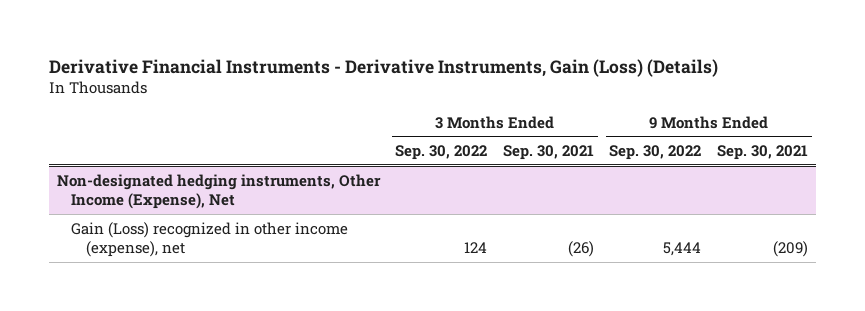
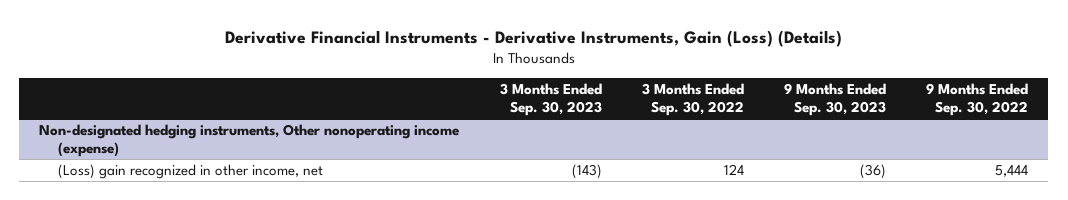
[502,145,594,161] Sep. 30, 2021 -> none
[716,145,808,161] Sep. 30, 2021 -> none
none -> [499,83,602,117] 3 Months Ended Sep. 30, 2023
none -> [784,83,887,117] 9 Months Ended Sep. 30, 2023
[56,173,381,210] Non-designated hedging instruments, Other Income (Expense), Net -> [39,123,460,157] Non-designated hedging instruments, Other nonoperating income (expense)
[71,221,349,258] Gain (Loss) recognized in other income (expense), net -> [57,163,323,179] (Loss) gain recognized in other income, net

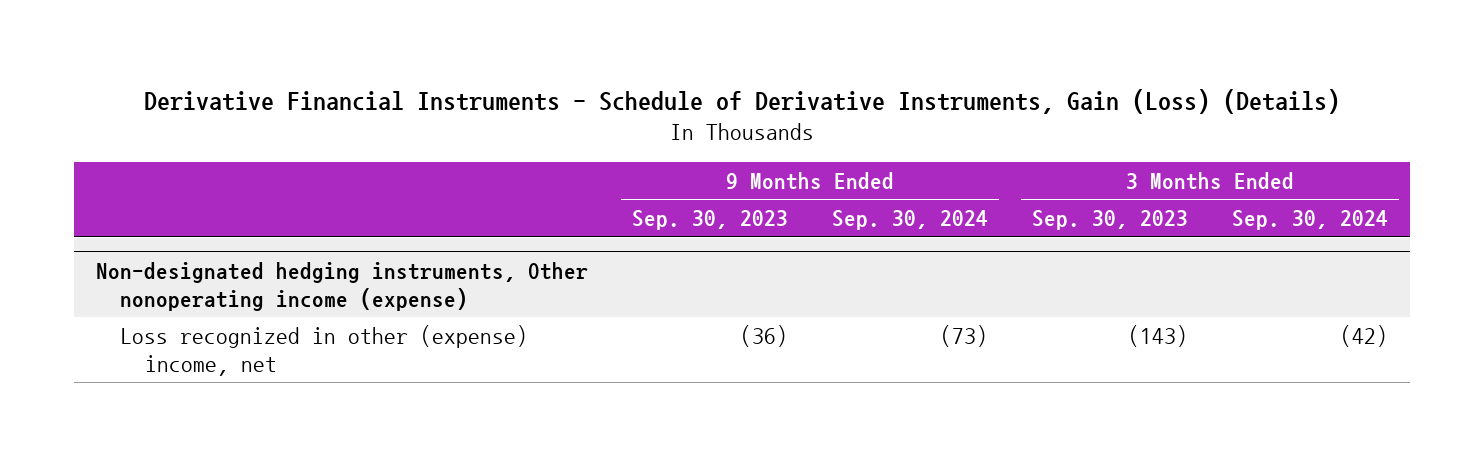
[224,29,842,47] Derivative Financial Instruments - Derivative Instruments, Gain (Loss) (Details) -> [143,88,1340,114] Derivative Financial Instruments - Schedule of Derivative Instruments, Gain (Loss) (Details)
[641,83,744,117] 3 Months Ended Sep. 30, 2022 -> none
[926,83,1029,117] 9 Months Ended Sep. 30, 2022 -> none
none -> [831,210,988,231] Sep. 30, 2024
none -> [1231,210,1388,231] Sep. 30, 2024
[57,163,323,179] (Loss) gain recognized in other income, net -> [120,324,529,376] Loss recognized in other (expense) income, net

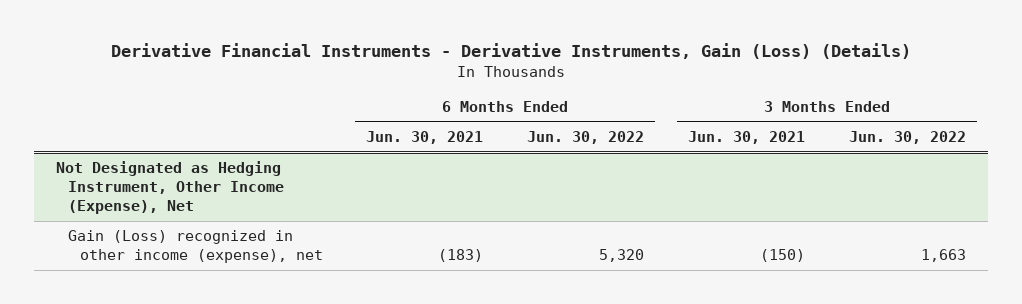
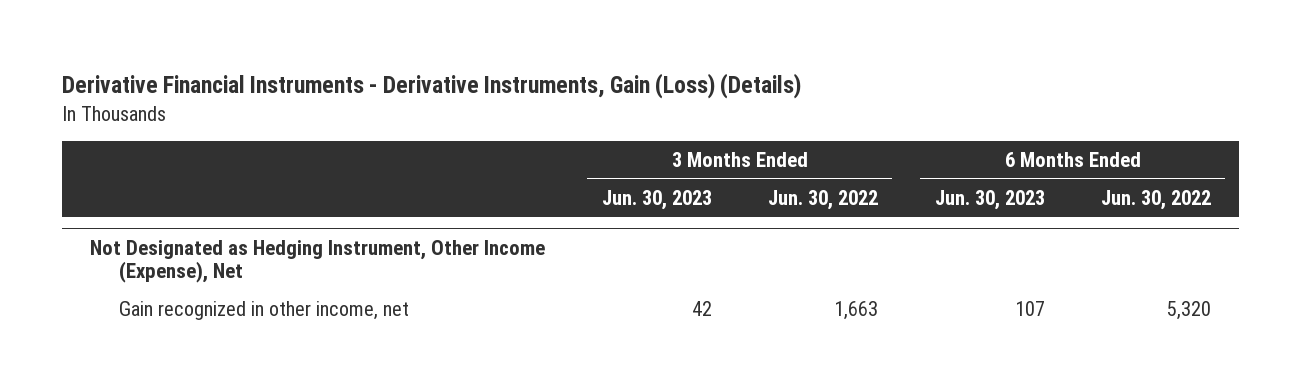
[366,131,484,145] Jun. 30, 2021 -> none
[688,131,806,145] Jun. 30, 2021 -> none
none -> [601,189,712,210] Jun. 30, 2023
none -> [934,189,1045,210] Jun. 30, 2023
[67,230,323,264] Gain (Loss) recognized in other income (expense), net -> [118,300,409,320] Gain recognized in other income, net

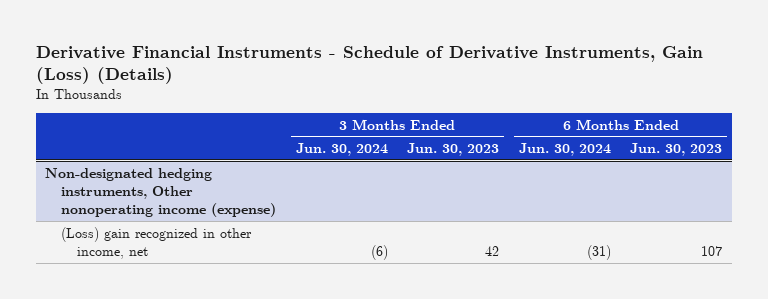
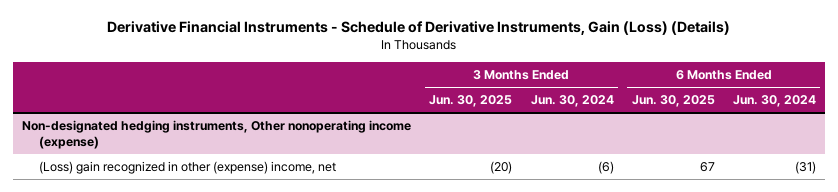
[407,143,500,157] Jun. 30, 2023 -> none
[630,143,723,157] Jun. 30, 2023 -> none
none -> [429,95,513,108] Jun. 30, 2025
none -> [631,95,715,108] Jun. 30, 2025
[60,226,252,259] (Loss) gain recognized in other income, net -> [39,161,337,175] (Loss) gain recognized in other (expense) income, net

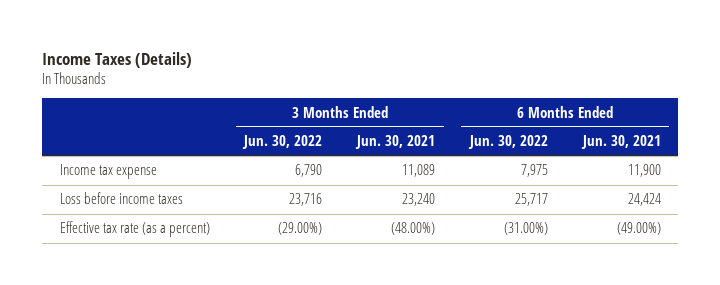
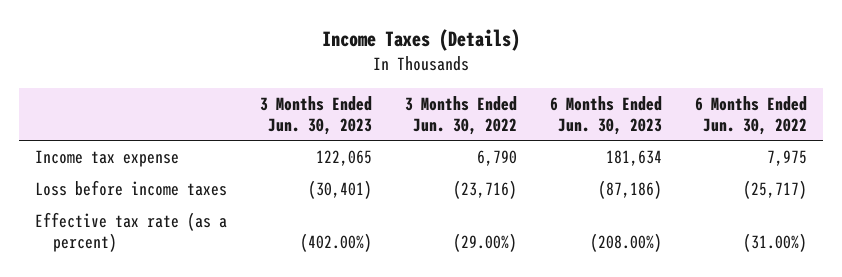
[355,135,436,150] Jun. 30, 2021 -> none
[580,135,661,150] Jun. 30, 2021 -> none
none -> [259,95,372,135] 3 Months Ended Jun. 30, 2023
none -> [549,95,662,135] 6 Months Ended Jun. 30, 2023
[289,193,323,207] 23,716 -> [452,180,517,200] (23,716)
[514,193,548,207] 25,717 -> [742,180,807,200] (25,717)

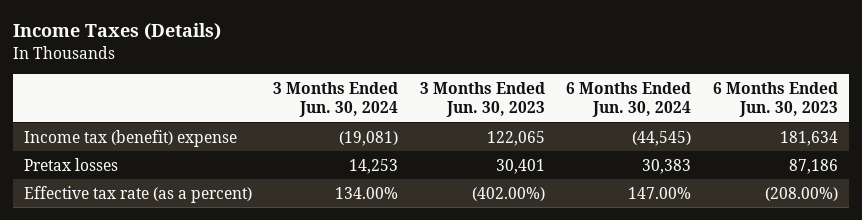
[404,95,517,135] 3 Months Ended Jun. 30, 2022 -> none
[694,95,807,135] 6 Months Ended Jun. 30, 2022 -> none
none -> [273,81,399,118] 3 Months Ended Jun. 30, 2024
none -> [566,81,692,118] 6 Months Ended Jun. 30, 2024
[35,150,180,168] Income tax expense -> [23,129,237,147] Income tax (benefit) expense
[35,180,228,197] Loss before income taxes -> [23,157,118,171] Pretax losses
[307,180,372,200] (30,401) -> [495,158,545,174] 30,401
[597,180,662,200] (87,186) -> [789,158,839,174] 87,186

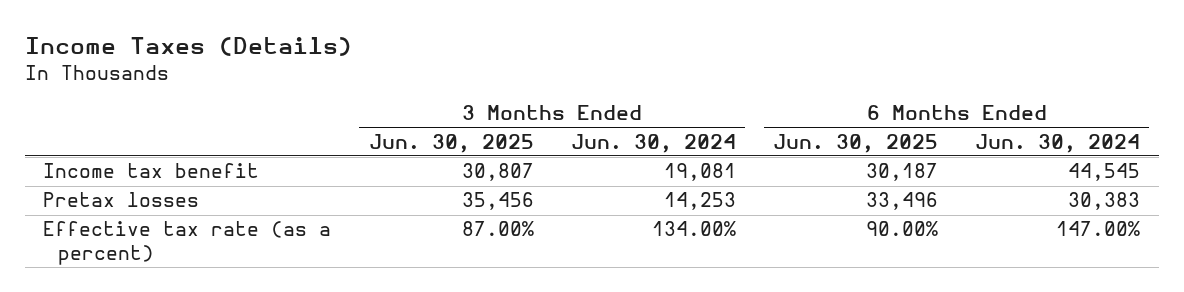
[419,81,545,118] 3 Months Ended Jun. 30, 2023 -> none
[713,81,839,118] 6 Months Ended Jun. 30, 2023 -> none
none -> [368,133,534,153] Jun. 30, 2025
none -> [772,133,938,153] Jun. 30, 2025
[23,129,237,147] Income tax (benefit) expense -> [43,163,260,179] Income tax benefit
[339,130,399,146] (19,081) -> [663,163,736,182] 19,081
[632,130,692,146] (44,545) -> [1068,163,1141,182] 44,545

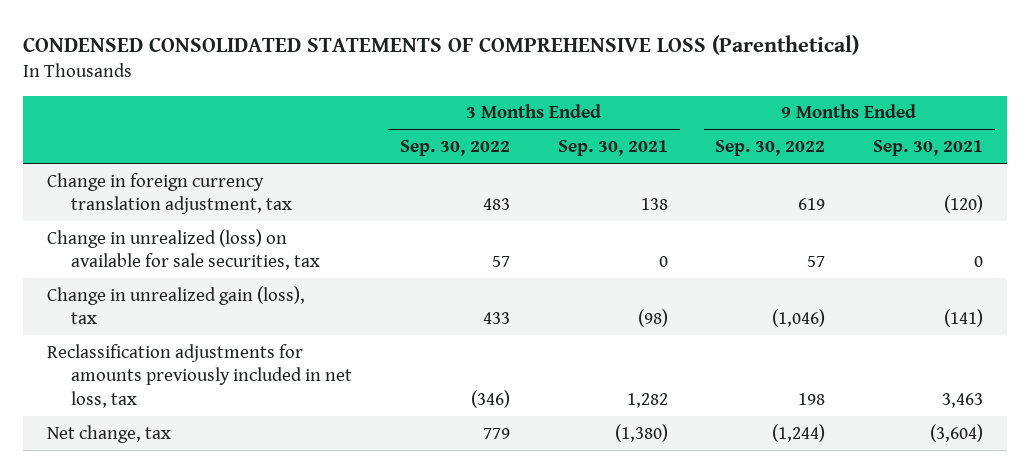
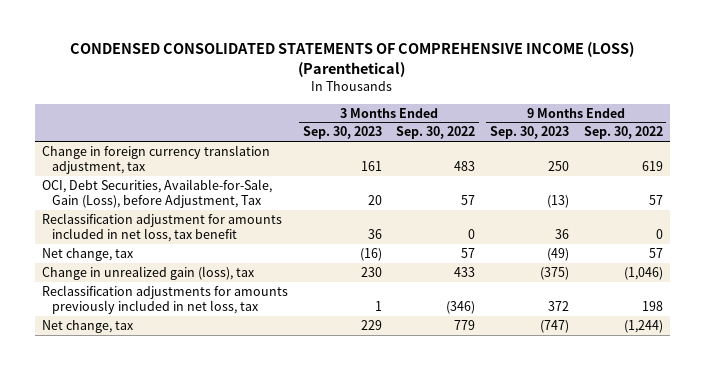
[22,34,859,55] CONDENSED CONSOLIDATED STATEMENTS OF COMPREHENSIVE LOSS (Parenthetical) -> [70,42,635,78] CONDENSED CONSOLIDATED STATEMENTS OF COMPREHENSIVE INCOME (LOSS) (Parenthetical)
[557,140,668,157] Sep. 30, 2021 -> none
[873,140,984,157] Sep. 30, 2021 -> none
none -> [302,126,382,140] Sep. 30, 2023
none -> [489,126,569,140] Sep. 30, 2023
[46,228,321,271] Change in unrealized (loss) on available for sale securities, tax -> [42,178,273,208] OCI, Debt Securities, Available-for-Sale, Gain (Loss), before Adjustment, Tax
none -> [42,212,283,242] Reclassification adjustment for amounts included in net loss, tax benefit
none -> [42,247,135,261] Net change, tax

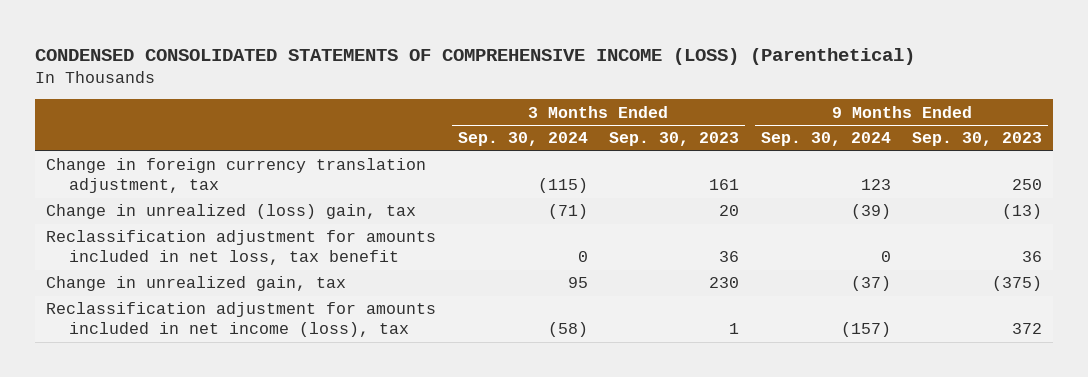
[396,126,476,140] Sep. 30, 2022 -> none
[583,126,663,140] Sep. 30, 2022 -> none
none -> [457,132,588,147] Sep. 30, 2024
none -> [760,132,891,147] Sep. 30, 2024
[42,178,273,208] OCI, Debt Securities, Available-for-Sale, Gain (Loss), before Adjustment, Tax -> [45,204,416,220] Change in unrealized (loss) gain, tax
[42,247,135,261] Net change, tax -> none
[42,319,135,333] Net change, tax -> none
[42,265,256,280] Change in unrealized gain (loss), tax -> [45,276,346,292] Change in unrealized gain, tax
[42,284,289,314] Reclassification adjustments for amounts previously included in net loss, tax -> [45,302,436,338] Reclassification adjustment for amounts included in net income (loss), tax

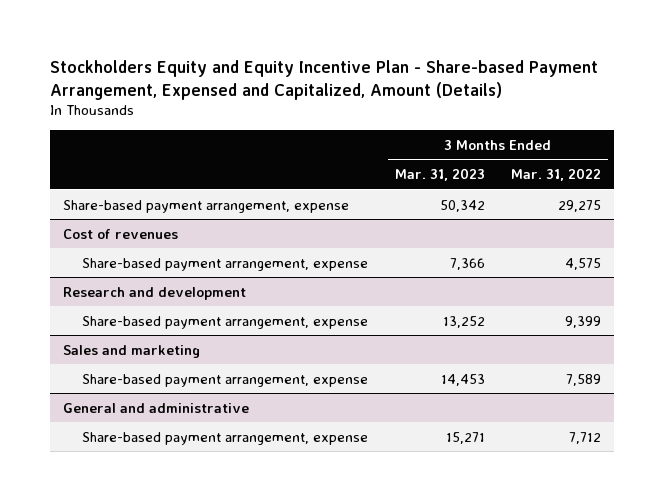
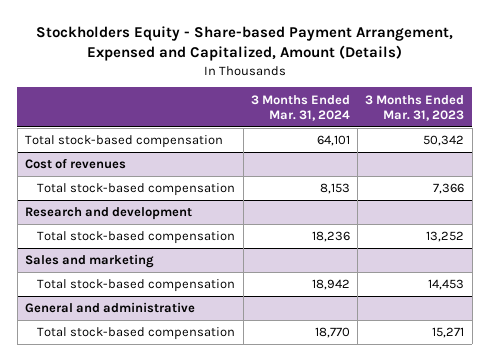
[50,59,599,100] Stockholders Equity and Equity Incentive Plan - Share-based Payment Arrangement, Expensed and Capitalized, Amount (Details) -> [35,26,453,62] Stockholders Equity - Share-based Payment Arrangement, Expensed and Capitalized, Amount (Details)
[510,168,601,182] Mar. 31, 2022 -> none
none -> [250,94,350,121] 3 Months Ended Mar. 31, 2024
[63,199,350,213] Share-based payment arrangement, expense -> [24,135,223,149] Total stock-based compensation
[82,257,369,271] Share-based payment arrangement, expense -> [37,183,236,197] Total stock-based compensation
[82,315,369,329] Share-based payment arrangement, expense -> [37,231,236,245] Total stock-based compensation
[82,373,369,387] Share-based payment arrangement, expense -> [37,279,236,293] Total stock-based compensation
[82,431,369,445] Share-based payment arrangement, expense -> [37,327,236,341] Total stock-based compensation

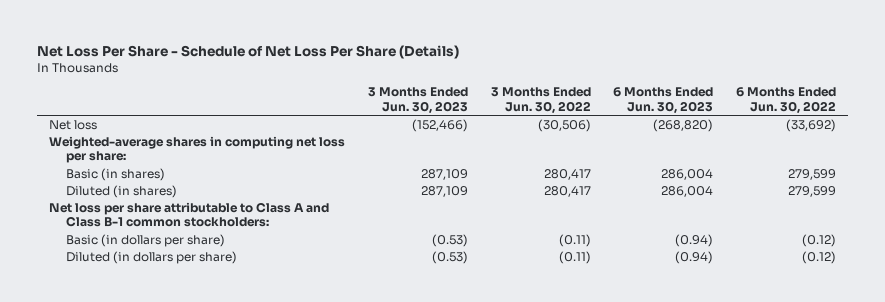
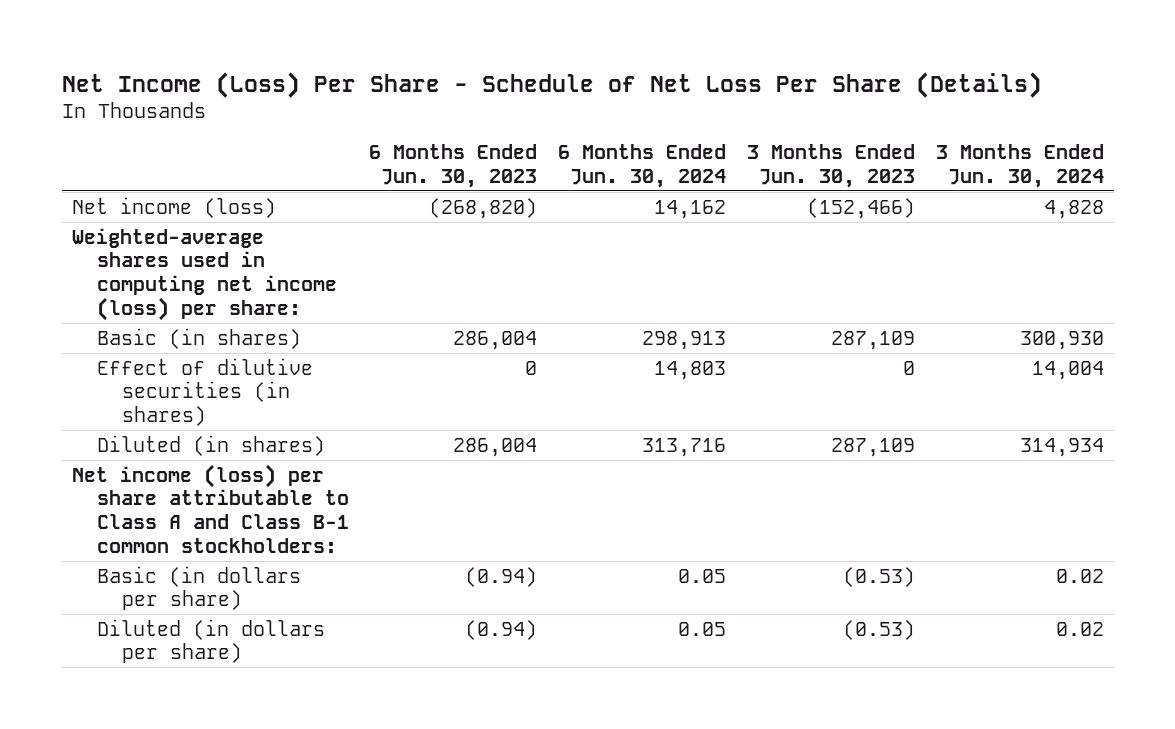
[37,44,460,59] Net Loss Per Share - Schedule of Net Loss Per Share (Details) -> [61,71,1042,98] Net Income (Loss) Per Share - Schedule of Net Loss Per Share (Details)
[490,87,591,114] 3 Months Ended Jun. 30, 2022 -> none
[736,87,837,114] 6 Months Ended Jun. 30, 2022 -> none
none -> [558,144,727,188] 6 Months Ended Jun. 30, 2024
none -> [935,144,1104,188] 3 Months Ended Jun. 30, 2024
[48,119,97,130] Net loss -> [71,196,276,218] Net income (loss)
[48,135,345,164] Weighted-average shares in computing net loss per share: -> [71,227,337,321] Weighted-average shares used in computing net income (loss) per share:
none -> [96,357,313,427] Effect of dilutive securities (in shares)
[48,201,329,228] Net loss per share attributable to Class A and Class B-1 common stockholders: -> [71,463,349,553] Net income (loss) per share attributable to Class A and Class B-1 common stockholders:

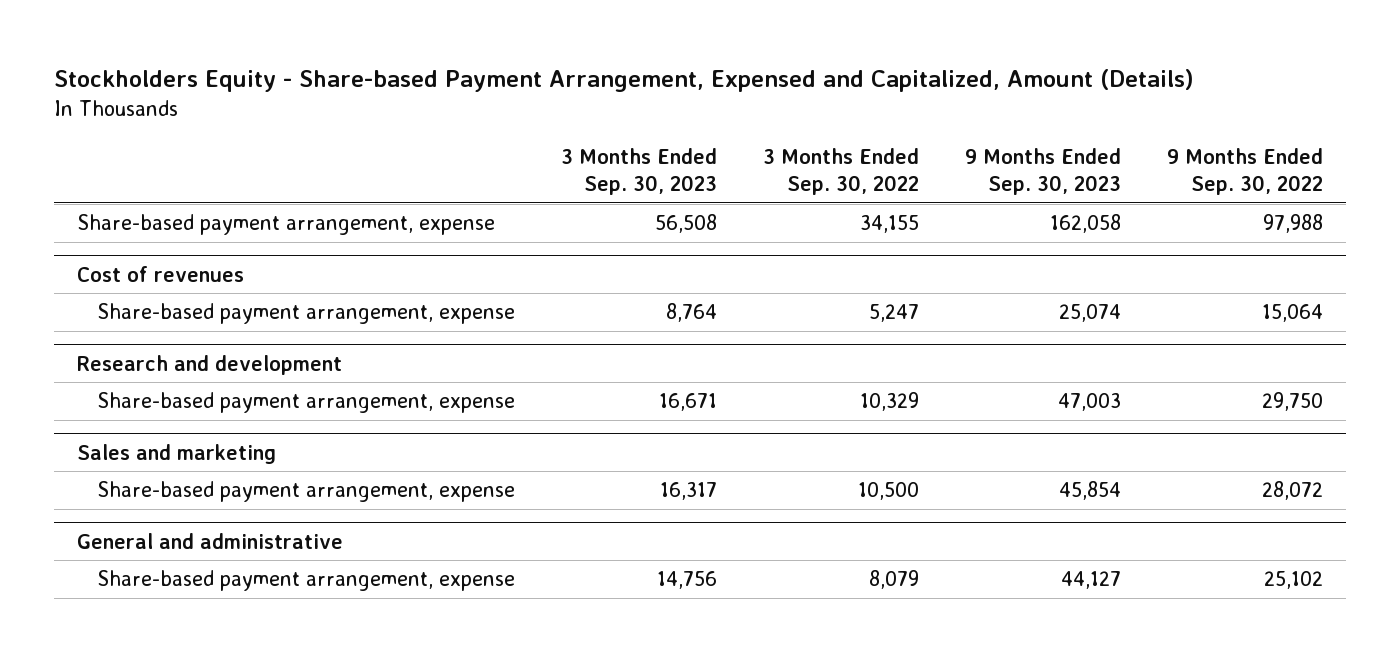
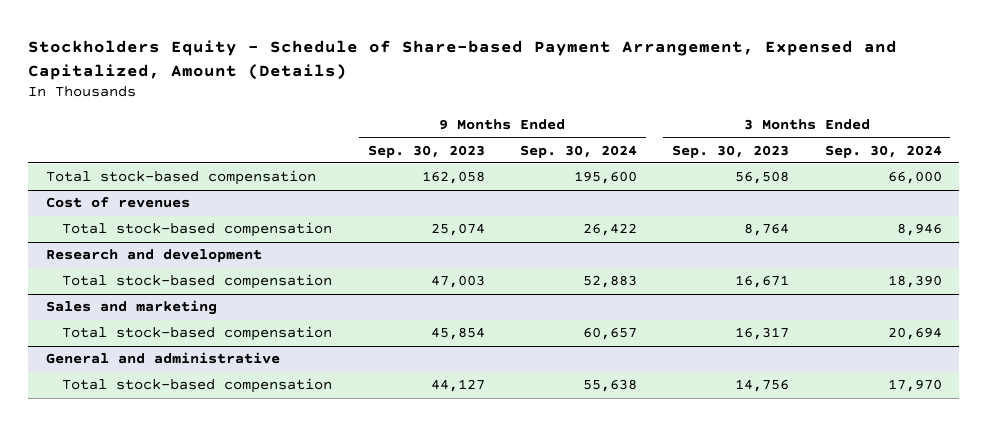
[53,69,1194,93] Stockholders Equity - Share-based Payment Arrangement, Expensed and Capitalized, Amount (Details) -> [28,39,898,80] Stockholders Equity - Schedule of Share-based Payment Arrangement, Expensed and Capitalized, Amount (Details)
[762,147,919,196] 3 Months Ended Sep. 30, 2022 -> none
[1166,147,1323,196] 9 Months Ended Sep. 30, 2022 -> none
none -> [519,144,637,158] Sep. 30, 2024
none -> [824,144,942,158] Sep. 30, 2024
[76,214,495,236] Share-based payment arrangement, expense -> [45,170,316,186] Total stock-based compensation
[97,303,516,325] Share-based payment arrangement, expense -> [62,222,333,238] Total stock-based compensation
[97,392,516,414] Share-based payment arrangement, expense -> [62,274,333,290] Total stock-based compensation
[97,481,516,503] Share-based payment arrangement, expense -> [62,326,333,342] Total stock-based compensation
[97,570,516,592] Share-based payment arrangement, expense -> [62,378,333,394] Total stock-based compensation

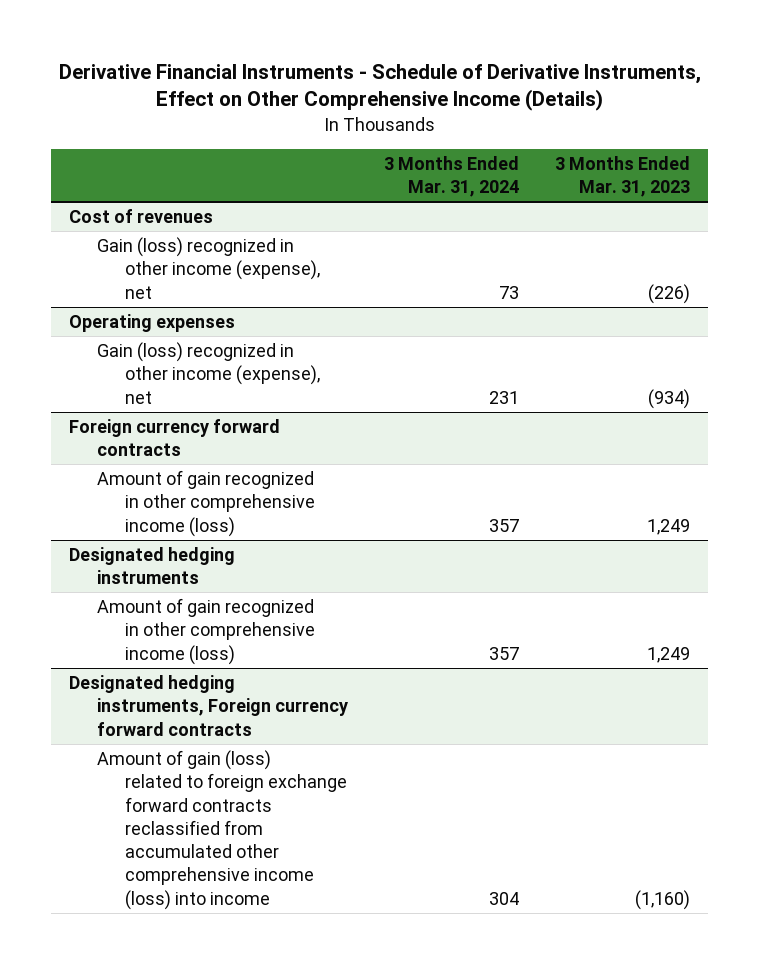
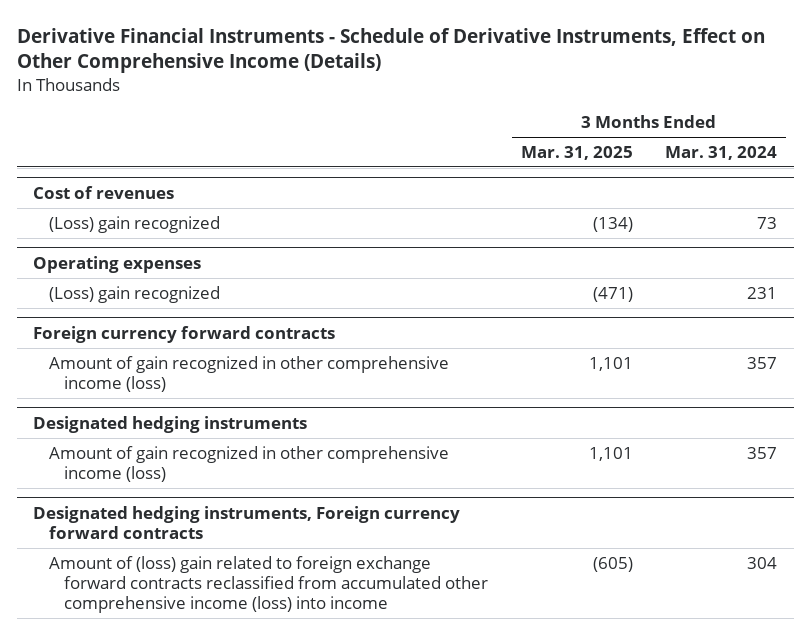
[555,155,691,197] 3 Months Ended Mar. 31, 2023 -> none
none -> [520,145,633,160] Mar. 31, 2025
[97,236,321,299] Gain (loss) recognized in other income (expense), net -> [48,215,220,233] (Loss) gain recognized
[97,341,321,404] Gain (loss) recognized in other income (expense), net -> [48,285,220,303] (Loss) gain recognized
[97,749,348,910] Amount of gain (loss) related to foreign exchange forward contracts reclassified from accumulated other comprehensive income (loss) into income -> [48,555,488,613] Amount of (loss) gain related to foreign exchange forward contracts reclassified from accumulated other comprehensive income (loss) into income

